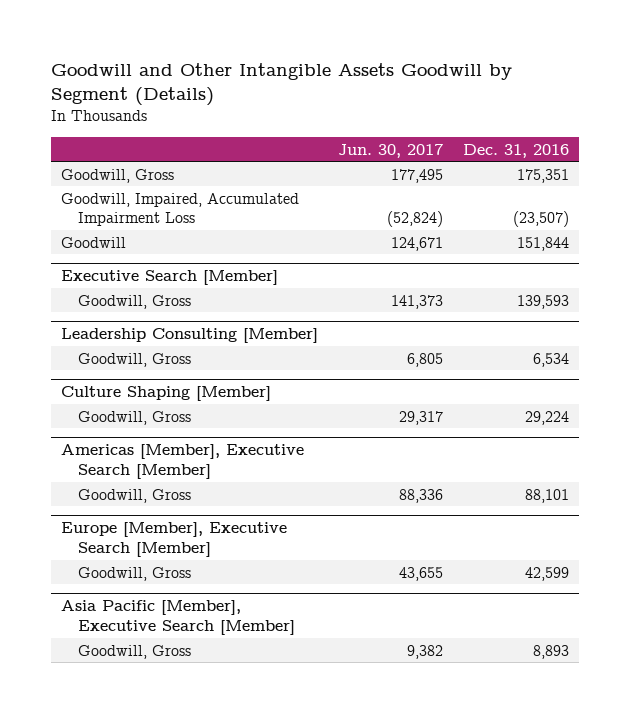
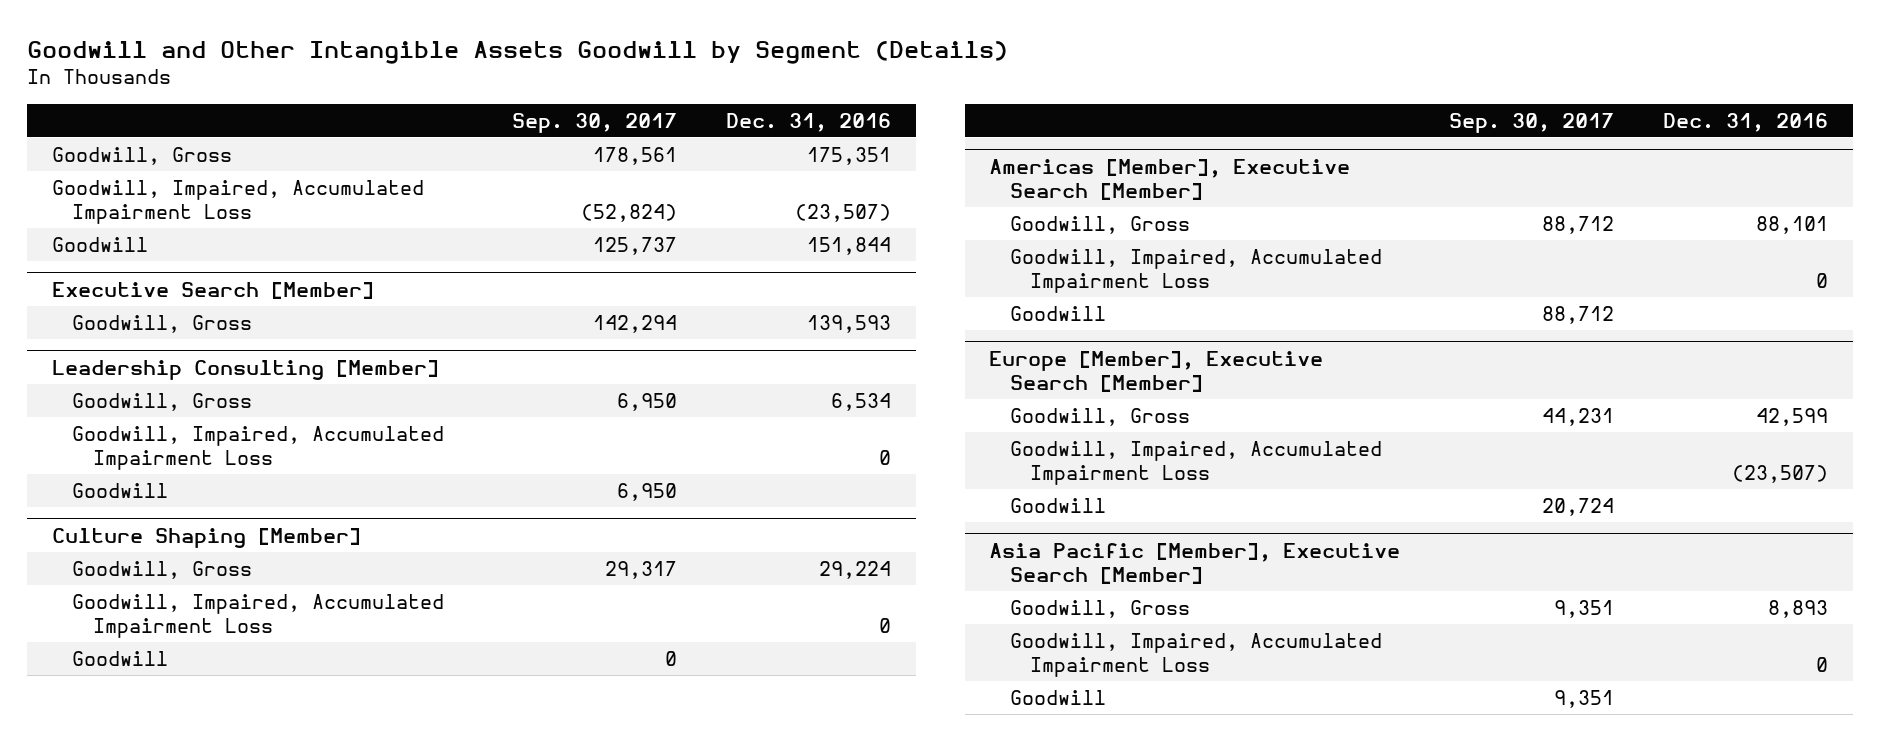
[338,143,444,158] Jun. 30, 2017 -> none
none -> [511,112,677,133] Sep. 30, 2017
none -> [72,425,445,470] Goodwill, Impaired, Accumulated Impairment Loss
none -> [72,482,169,498] Goodwill
none -> [72,593,445,638] Goodwill, Impaired, Accumulated Impairment Loss
none -> [72,650,169,666] Goodwill
none -> [1009,248,1382,293] Goodwill, Impaired, Accumulated Impairment Loss
none -> [1009,305,1106,321] Goodwill
none -> [1009,440,1382,485] Goodwill, Impaired, Accumulated Impairment Loss
none -> [1009,497,1106,513] Goodwill
none -> [1009,632,1382,677] Goodwill, Impaired, Accumulated Impairment Loss
none -> [1009,689,1106,705] Goodwill

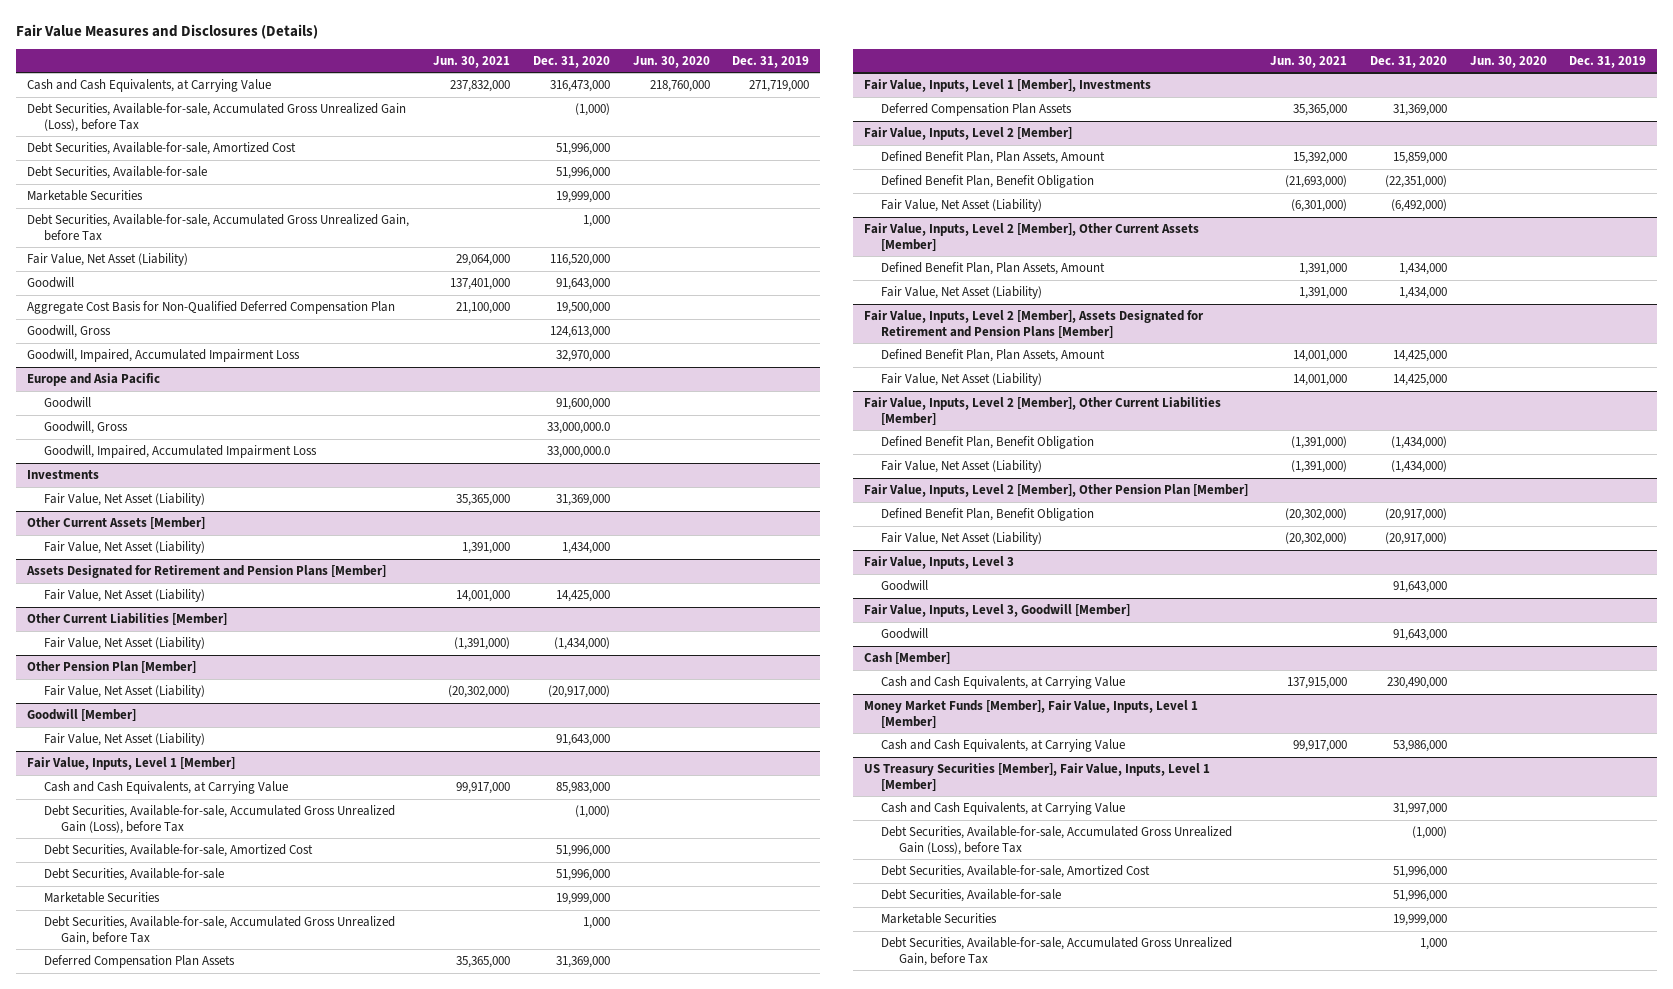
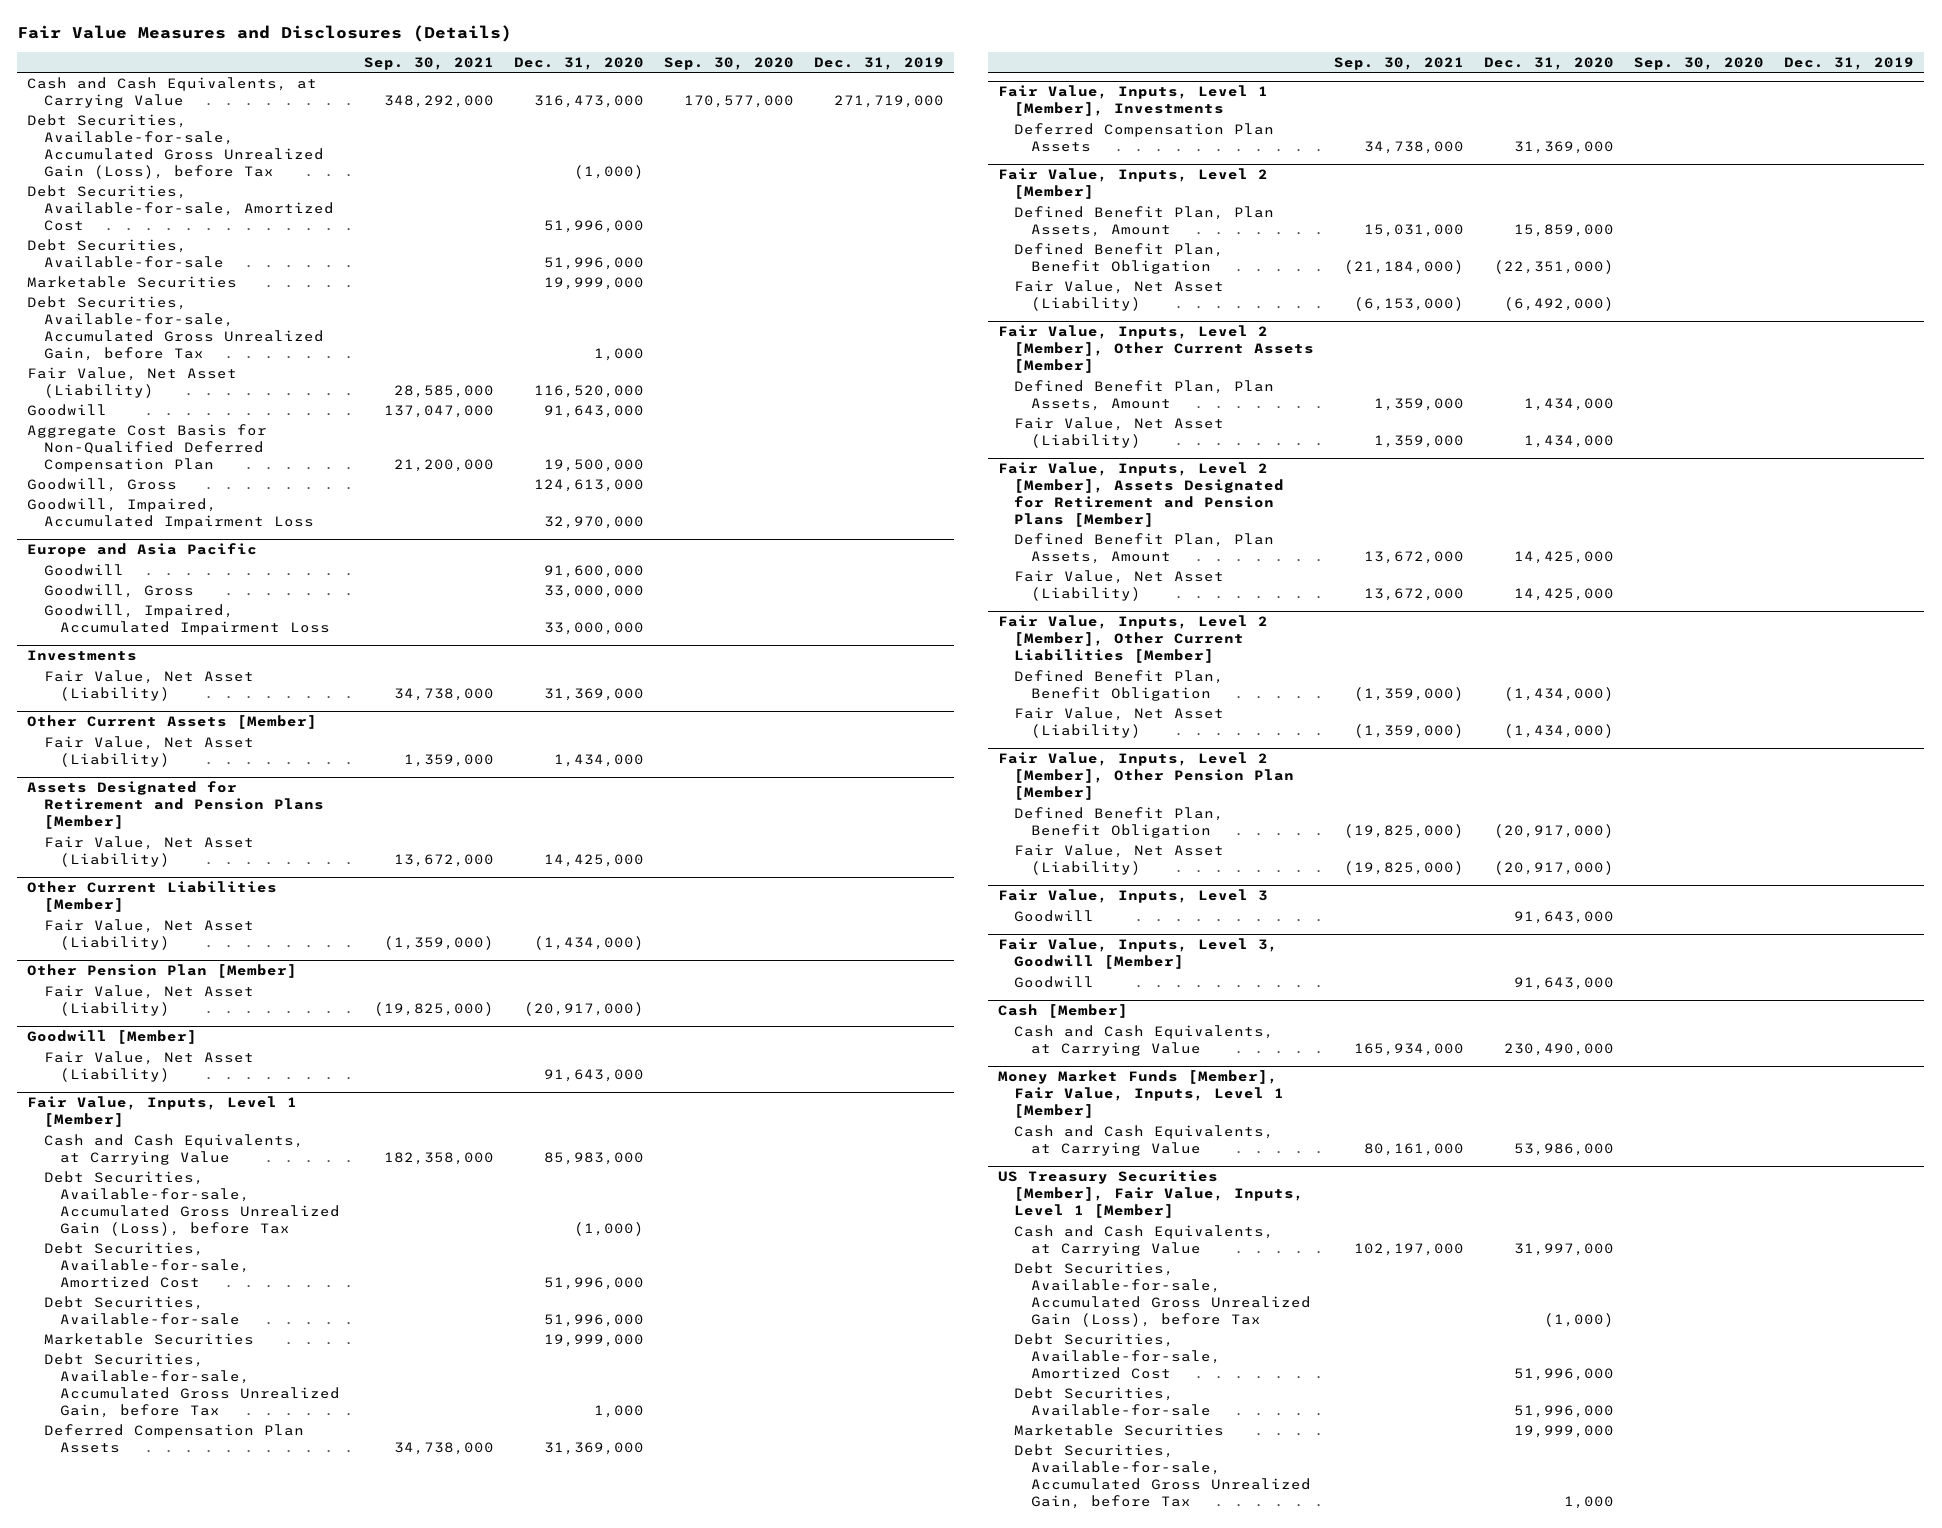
[433,55,511,68] Jun. 30, 2021 -> none
[632,55,710,68] Jun. 30, 2020 -> none
none -> [363,56,494,70] Sep. 30, 2021
none -> [663,56,794,70] Sep. 30, 2020
[546,422,610,435] 33,000,000.0 -> [543,584,644,598] 33,000,000
[546,446,610,459] 33,000,000.0 -> [543,621,644,635] 33,000,000

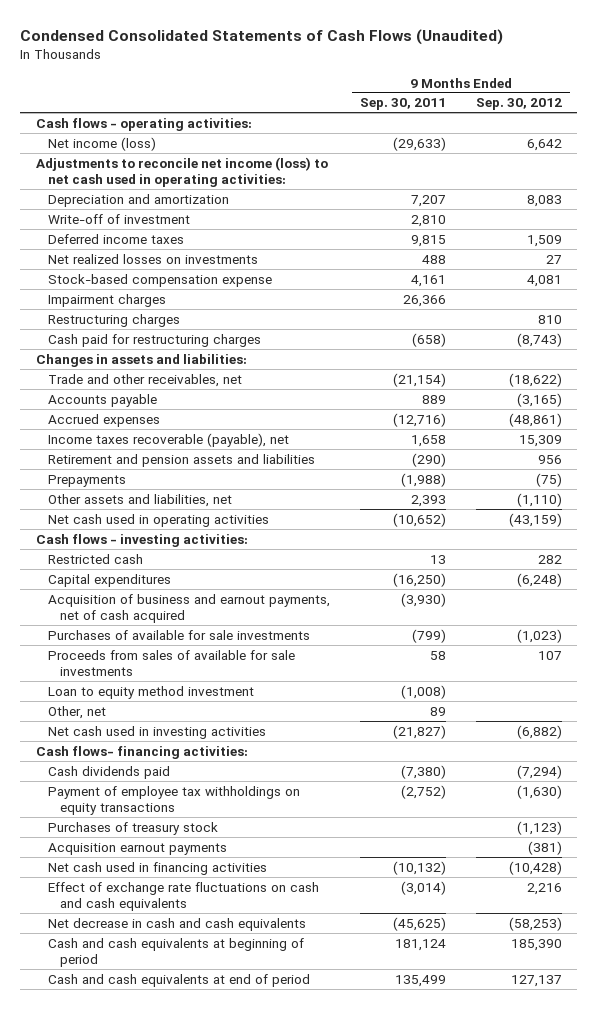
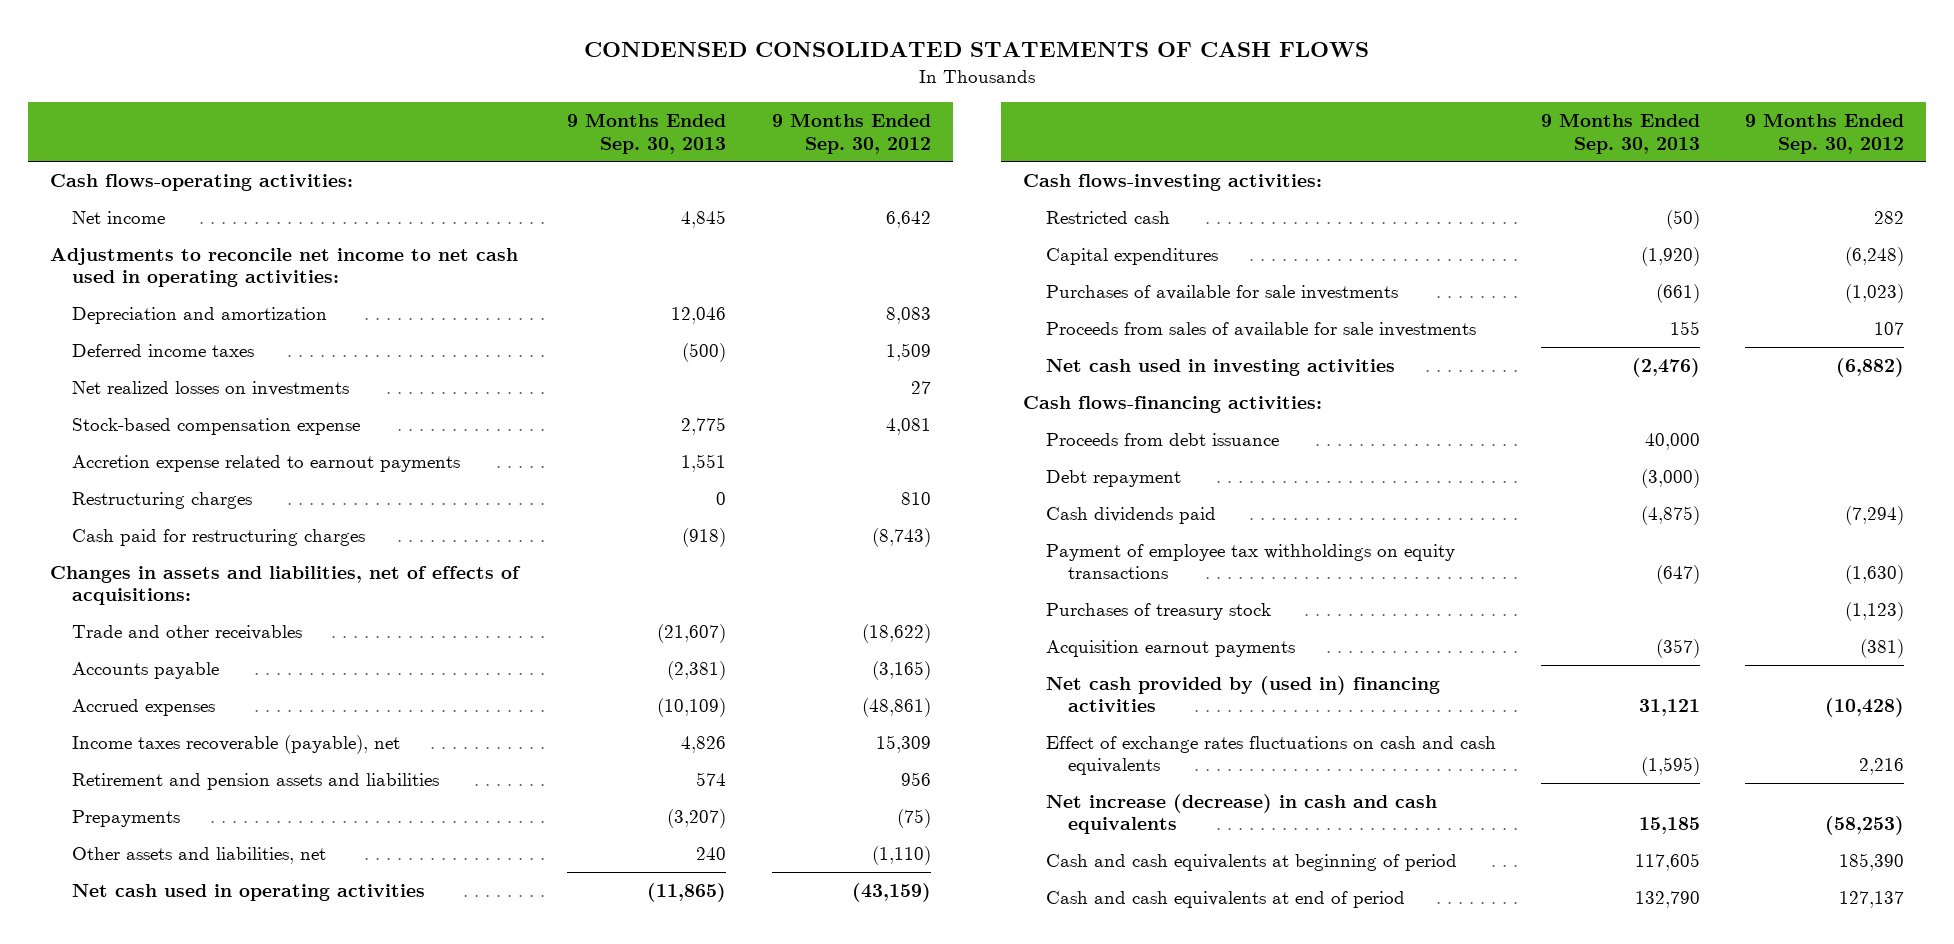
[20,29,504,46] Condensed Consolidated Statements of Cash Flows (Unaudited) -> [584,42,1370,58] CONDENSED CONSOLIDATED STATEMENTS OF CASH FLOWS
[359,98,446,111] Sep. 30, 2011 -> none
none -> [567,113,727,154] 9 Months Ended Sep. 30, 2013
[35,117,252,131] Cash flows - operating activities: -> [50,173,354,191] Cash flows-operating activities:
[47,136,156,151] Net income (loss) -> [72,210,166,224] Net income
[35,156,328,188] Adjustments to reconcile net income (loss) to net cash used in operating activities: -> [50,247,519,288] Adjustments to reconcile net income to net cash used in operating activities:
[47,213,190,224] Write-off of investment -> none
[47,293,166,307] Impairment charges -> none
none -> [72,454,461,472] Accretion expense related to earnout payments
[35,353,247,367] Changes in assets and liabilities: -> [50,565,522,606] Changes in assets and liabilities, net of effects of acquisitions:
[47,373,242,387] Trade and other receivables, net -> [72,624,303,640] Trade and other receivables
[35,533,248,547] Cash flows - investing activities: -> [1023,173,1323,191] Cash flows-investing activities:
[47,593,330,624] Acquisition of business and earnout payments, net of cash acquired -> none
[47,685,254,699] Loan to equity method investment -> none
[47,705,106,719] Other, net -> none
[35,745,248,759] Cash flows- financing activities: -> [1023,395,1323,413] Cash flows-financing activities:
none -> [1045,432,1279,446] Proceeds from debt issuance
none -> [1045,469,1181,487] Debt repayment
[47,861,267,875] Net cash used in financing activities -> [1045,675,1440,713] Net cash provided by (used in) financing activities
[47,881,319,912] Effect of exchange rate fluctuations on cash and cash equivalents -> [1045,735,1496,776] Effect of exchange rates fluctuations on cash and cash equivalents
[47,917,306,931] Net decrease in cash and cash equivalents -> [1045,793,1437,835] Net increase (decrease) in cash and cash equivalents

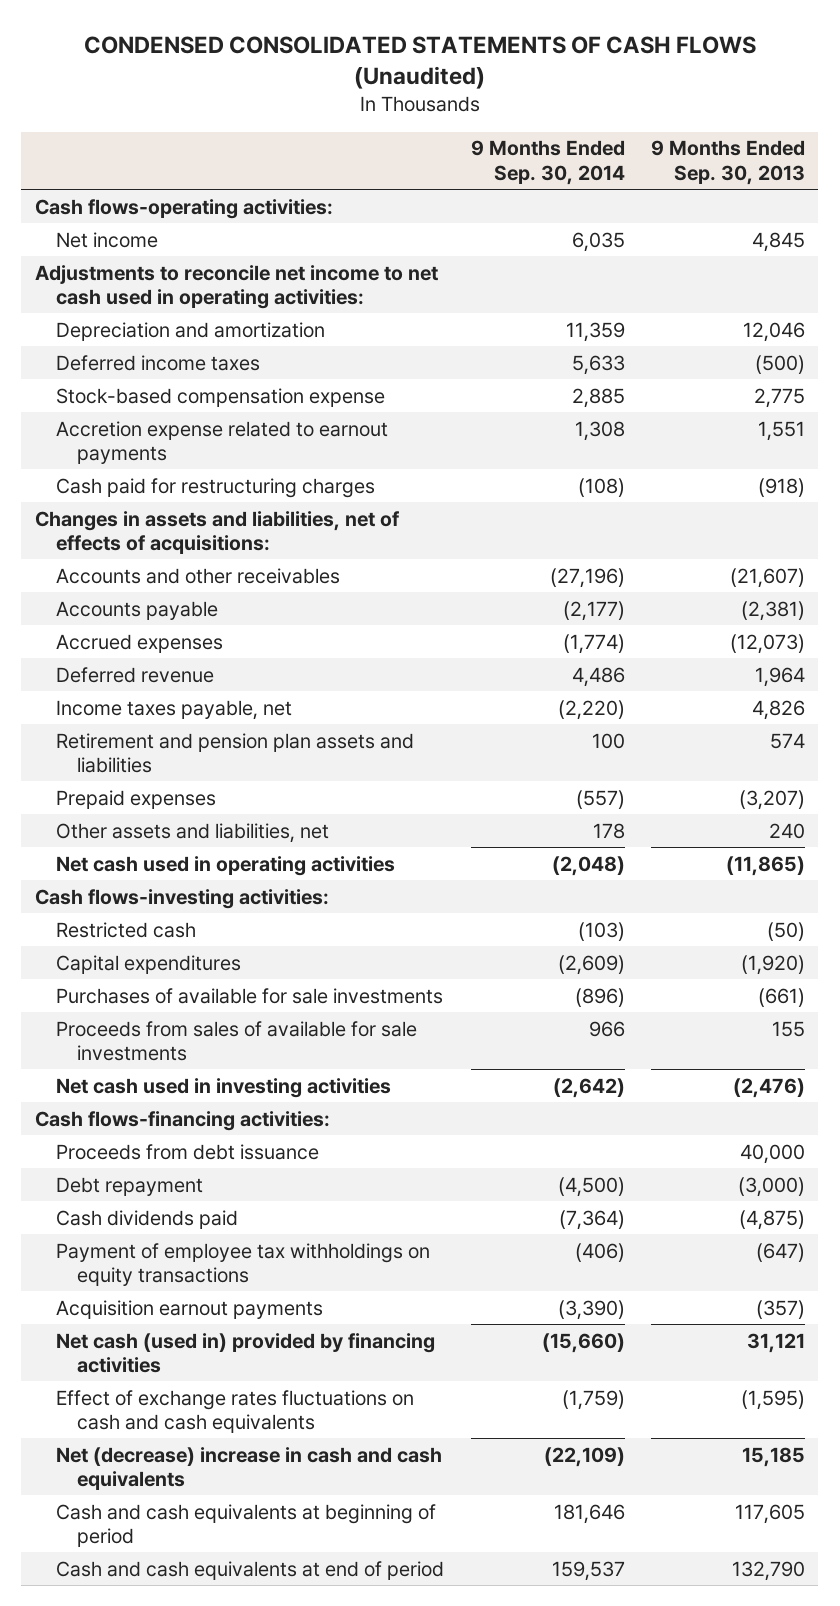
[584,42,1370,58] CONDENSED CONSOLIDATED STATEMENTS OF CASH FLOWS -> [83,35,756,90] CONDENSED CONSOLIDATED STATEMENTS OF CASH FLOWS (Unaudited)
[771,113,931,154] 9 Months Ended Sep. 30, 2012 -> none
none -> [470,140,625,185] 9 Months Ended Sep. 30, 2014
[72,380,350,396] Net realized losses on investments -> none
[72,491,253,509] Restructuring charges -> none
[72,624,303,640] Trade and other receivables -> [56,567,341,584] Accounts and other receivables
[657,697,727,717] (10,109) -> [730,633,806,654] (12,073)
none -> [56,666,215,683] Deferred revenue
[72,734,401,754] Income taxes recoverable (payable), net -> [56,699,293,720] Income taxes payable, net
[72,772,440,790] Retirement and pension assets and liabilities -> [56,732,415,774] Retirement and pension plan assets and liabilities
[72,809,181,827] Prepayments -> [56,789,217,809] Prepaid expenses
[1045,602,1271,620] Purchases of treasury stock -> none
[1045,675,1440,713] Net cash provided by (used in) financing activities -> [56,1332,436,1374] Net cash (used in) provided by financing activities
[1045,793,1437,835] Net increase (decrease) in cash and cash equivalents -> [56,1446,443,1491] Net (decrease) increase in cash and cash equivalents

